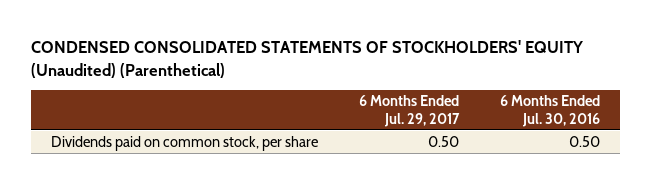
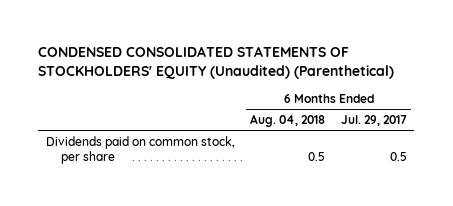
[499,94,600,127] 6 Months Ended Jul. 30, 2016 -> none
none -> [250,113,326,127] Aug. 04, 2018
[427,135,459,147] 0.50 -> [389,152,407,162] 0.5

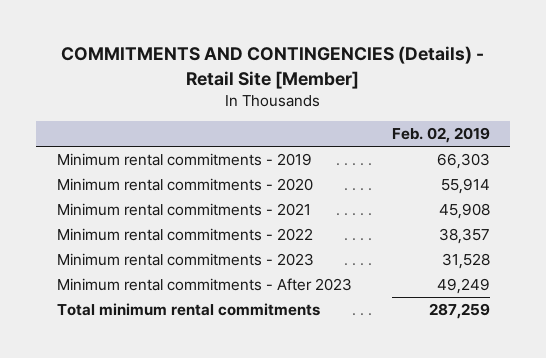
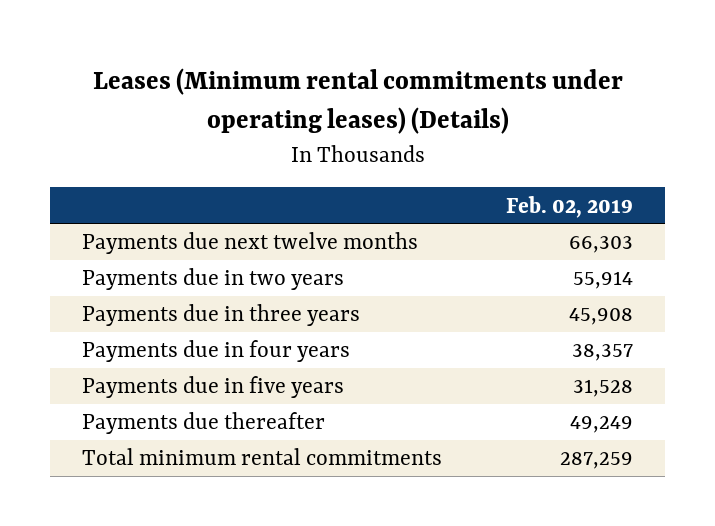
[61,46,485,89] COMMITMENTS AND CONTINGENCIES (Details) - Retail Site [Member] -> [92,68,623,135] Leases (Minimum rental commitments under operating leases) (Details)
[56,152,312,166] Minimum rental commitments - 2019 -> [82,232,419,255] Payments due next twelve months
[56,177,313,191] Minimum rental commitments - 2020 -> [82,268,345,291] Payments due in two years
[56,202,311,216] Minimum rental commitments - 2021 -> [82,304,361,327] Payments due in three years
[56,227,313,241] Minimum rental commitments - 2022 -> [82,340,351,363] Payments due in four years
[56,252,314,266] Minimum rental commitments - 2023 -> [82,376,345,399] Payments due in five years
[56,277,352,291] Minimum rental commitments - After 2023 -> [82,412,326,435] Payments due thereafter

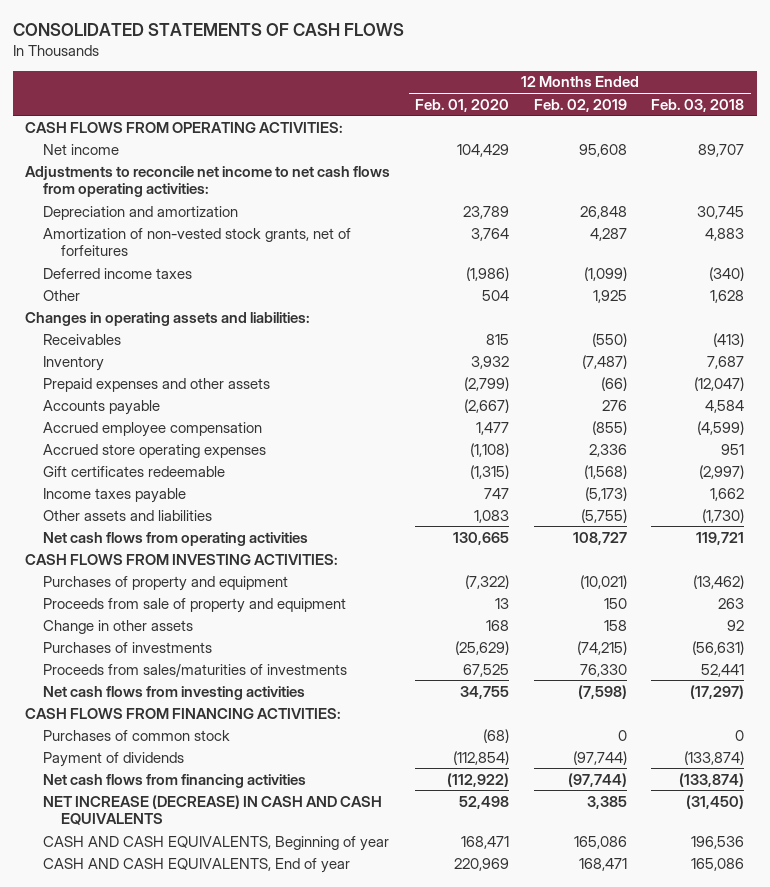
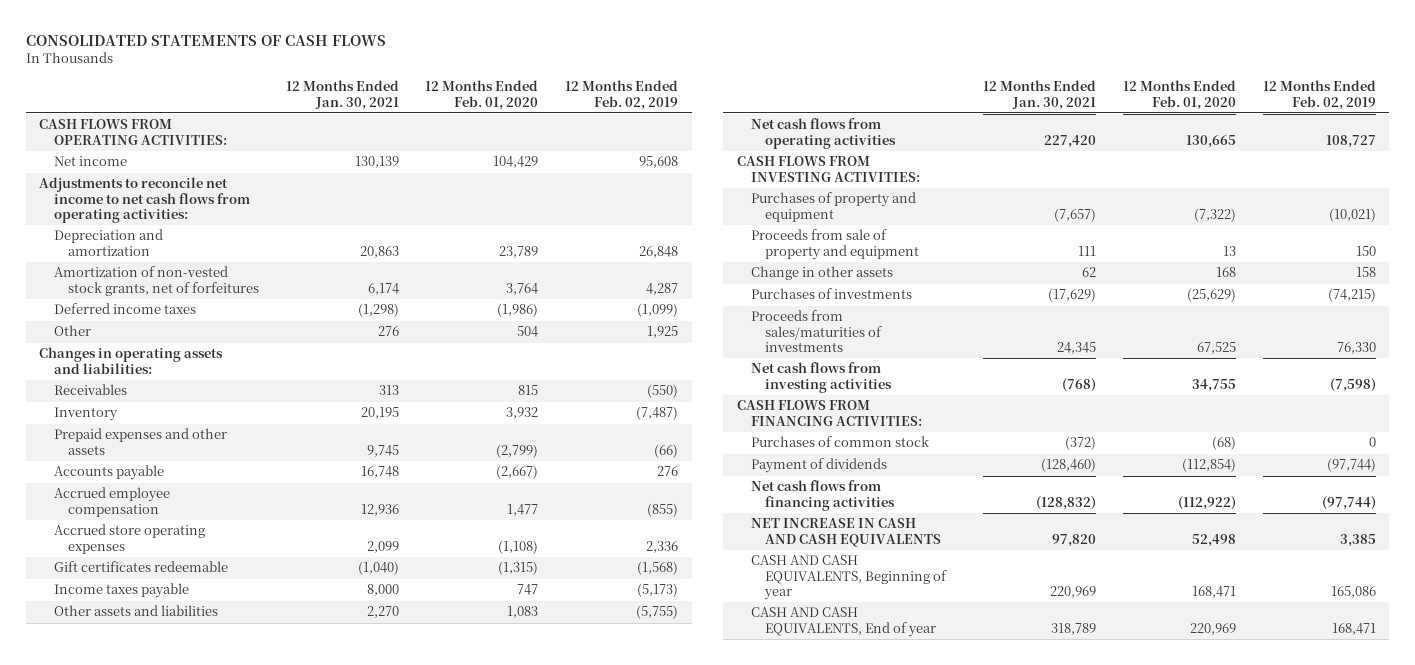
[651,98,745,112] Feb. 03, 2018 -> none
none -> [285,80,399,110] 12 Months Ended Jan. 30, 2021
[42,794,382,826] NET INCREASE (DECREASE) IN CASH AND CASH EQUIVALENTS -> [751,518,942,547] NET INCREASE IN CASH AND CASH EQUIVALENTS

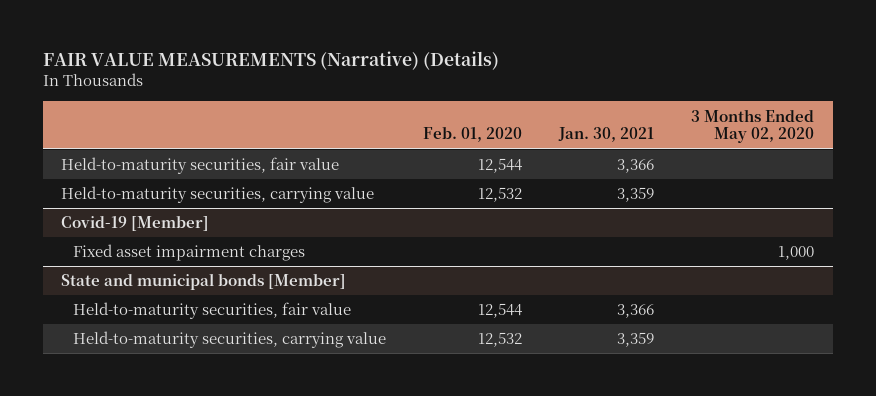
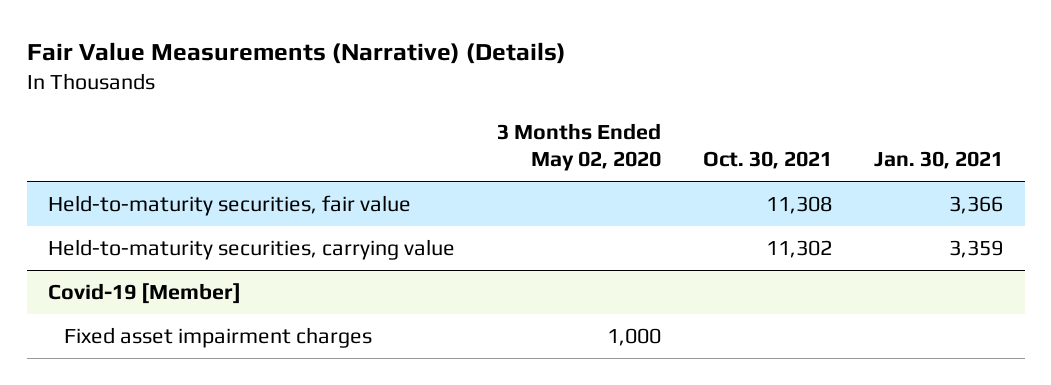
[42,51,499,71] FAIR VALUE MEASUREMENTS (Narrative) (Details) -> [26,41,566,64] Fair Value Measurements (Narrative) (Details)
[423,127,523,143] Feb. 01, 2020 -> none
none -> [703,151,833,170] Oct. 30, 2021
[61,273,347,291] State and municipal bonds [Member] -> none
[72,302,351,320] Held-to-maturity securities, fair value -> none
[72,331,386,349] Held-to-maturity securities, carrying value -> none

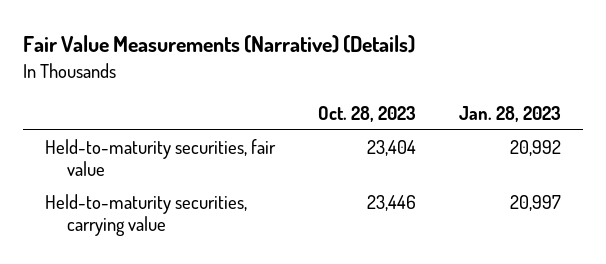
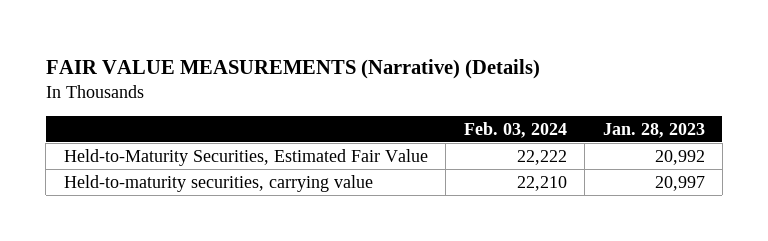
[23,35,416,54] Fair Value Measurements (Narrative) (Details) -> [45,58,540,79] FAIR VALUE MEASUREMENTS (Narrative) (Details)
[318,105,417,122] Oct. 28, 2023 -> none
none -> [463,121,567,138] Feb. 03, 2024
[44,139,276,177] Held-to-maturity securities, fair value -> [63,148,428,166] Held-to-Maturity Securities, Estimated Fair Value

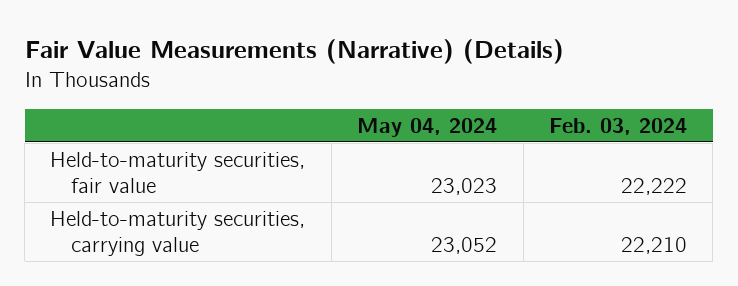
[45,58,540,79] FAIR VALUE MEASUREMENTS (Narrative) (Details) -> [24,39,564,65] Fair Value Measurements (Narrative) (Details)
[602,122,705,138] Jan. 28, 2023 -> none
none -> [357,117,498,137] May 04, 2024
[63,148,428,166] Held-to-Maturity Securities, Estimated Fair Value -> [50,151,306,193] Held-to-maturity securities, fair value

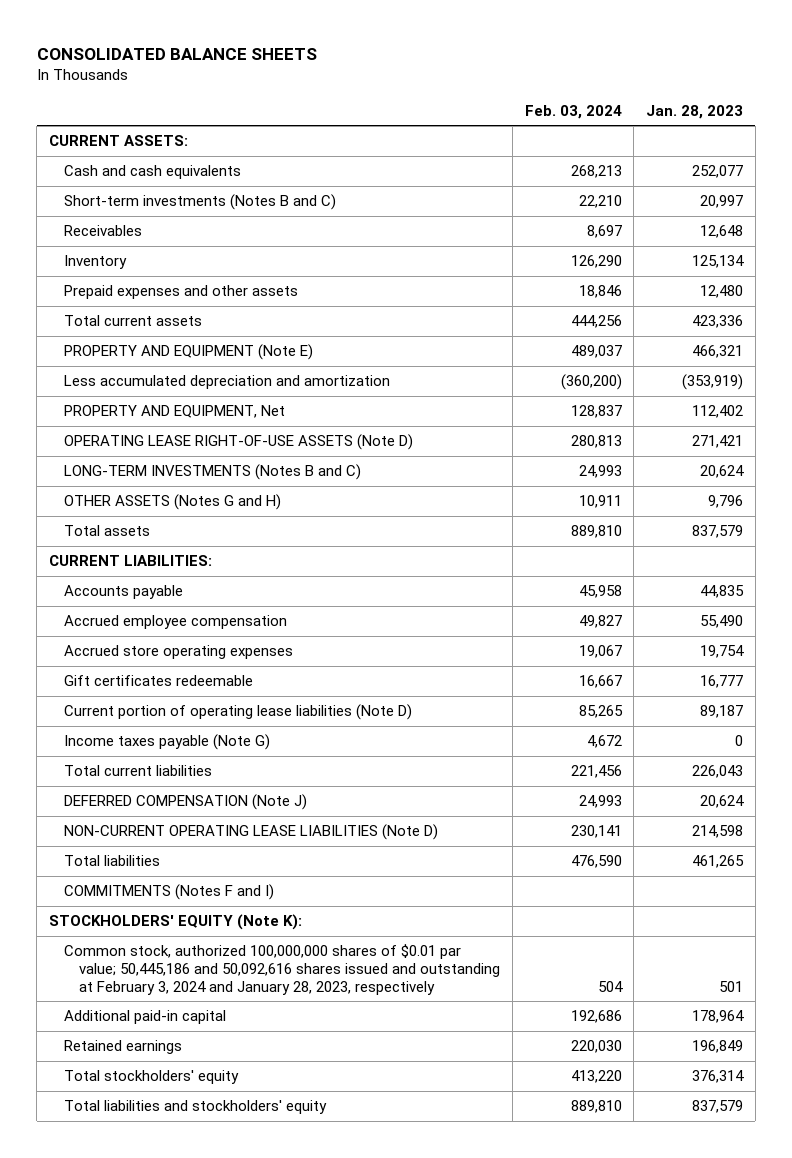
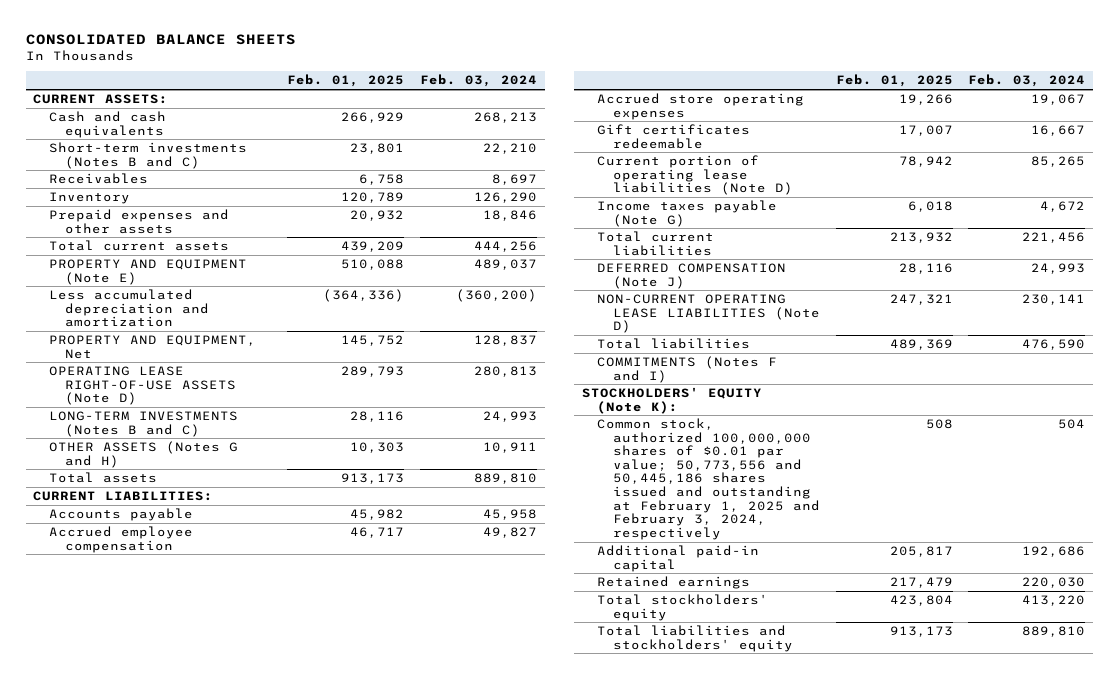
[645,104,743,119] Jan. 28, 2023 -> none
none -> [287,74,405,88] Feb. 01, 2025
[64,944,501,995] Common stock, authorized 100,000,000 shares of $0.01 par value; 50,445,186 and 50,092,616 shares issued and outstanding at February 3, 2024 and January 28, 2023, respectively -> [597,418,821,540] Common stock, authorized 100,000,000 shares of $0.01 par value; 50,773,556 and 50,445,186 shares issued and outstanding at February 1, 2025 and February 3, 2024, respectively

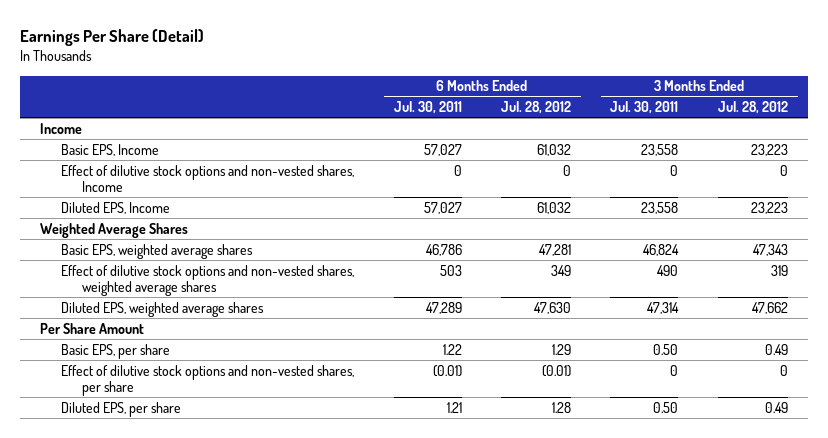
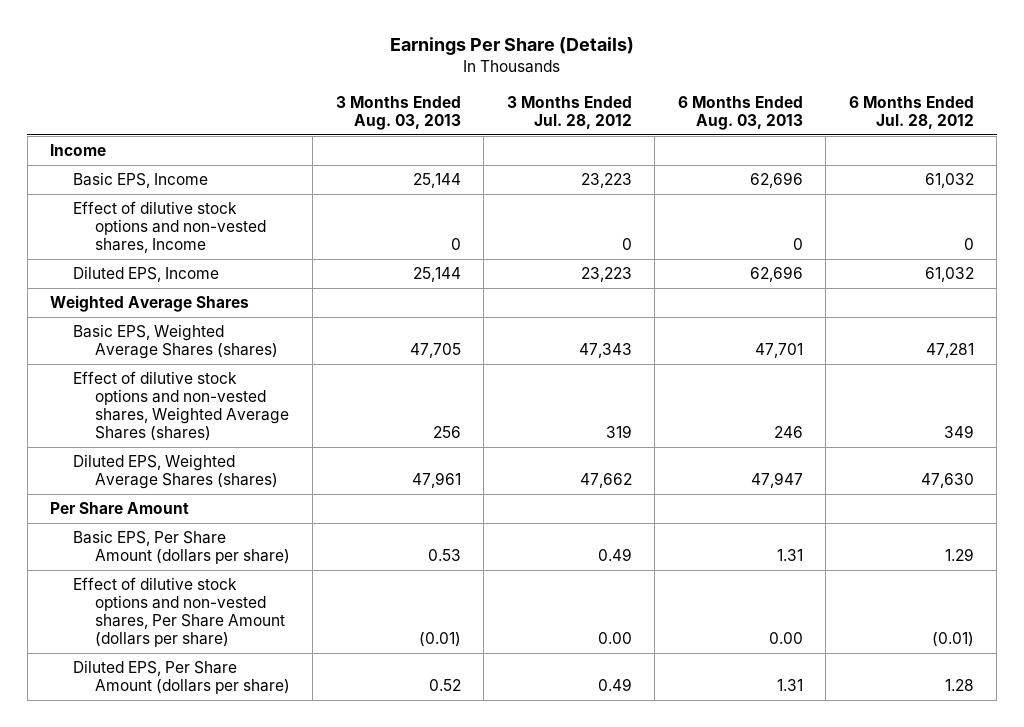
[20,29,205,47] Earnings Per Share (Detail) -> [390,37,635,56] Earnings Per Share (Details)
[393,100,462,114] Jul. 30, 2011 -> none
[610,100,679,114] Jul. 30, 2011 -> none
none -> [335,96,461,130] 3 Months Ended Aug. 03, 2013
none -> [677,96,803,130] 6 Months Ended Aug. 03, 2013
[61,243,254,259] Basic EPS, weighted average shares -> [72,324,278,360] Basic EPS, Weighted Average Shares (shares)
[61,264,355,297] Effect of dilutive stock options and non-vested shares, weighted average shares -> [72,371,289,441] Effect of dilutive stock options and non-vested shares, Weighted Average Shares (shares)
[61,301,265,317] Diluted EPS, weighted average shares -> [72,454,278,490] Diluted EPS, Weighted Average Shares (shares)
[61,343,171,359] Basic EPS, per share -> [72,530,290,565] Basic EPS, Per Share Amount (dollars per share)
[61,364,355,397] Effect of dilutive stock options and non-vested shares, per share -> [72,577,285,647] Effect of dilutive stock options and non-vested shares, Per Share Amount (dollars per share)
[779,364,788,376] 0 -> [597,631,632,644] 0.00
[61,401,182,417] Diluted EPS, per share -> [72,660,290,695] Diluted EPS, Per Share Amount (dollars per share)

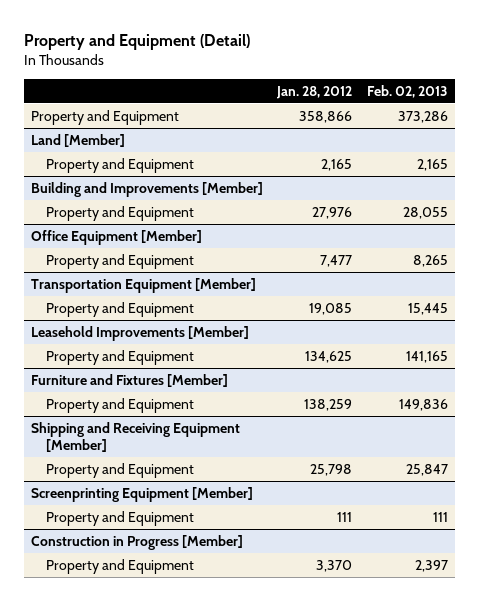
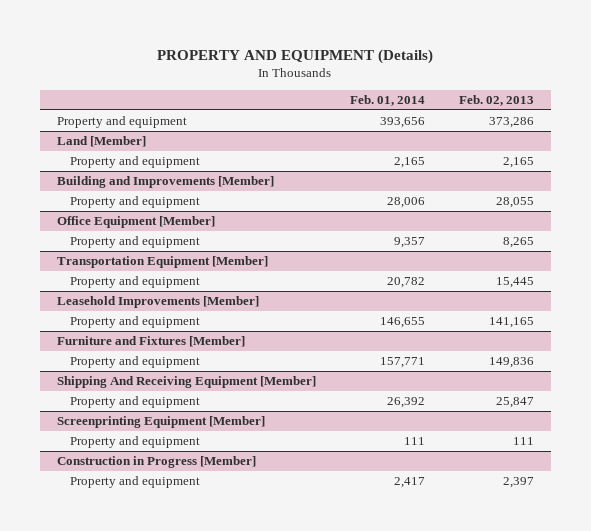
[24,33,251,50] Property and Equipment (Detail) -> [157,48,434,64] PROPERTY AND EQUIPMENT (Details)
[276,85,353,99] Jan. 28, 2012 -> none
none -> [349,95,425,107] Feb. 01, 2014
[31,109,180,125] Property and Equipment -> [56,116,187,129] Property and equipment
[45,157,194,173] Property and Equipment -> [70,156,201,169] Property and equipment
[45,205,194,221] Property and Equipment -> [70,196,201,209] Property and equipment
[45,253,194,269] Property and Equipment -> [70,236,201,249] Property and equipment
[45,301,194,317] Property and Equipment -> [70,276,201,289] Property and equipment
[45,349,194,365] Property and Equipment -> [70,316,201,329] Property and equipment
[45,397,194,413] Property and Equipment -> [70,356,201,369] Property and equipment
[31,421,241,453] Shipping and Receiving Equipment [Member] -> [56,376,316,389] Shipping And Receiving Equipment [Member]
[45,462,194,478] Property and Equipment -> [70,396,201,409] Property and equipment
[45,510,194,526] Property and Equipment -> [70,436,201,449] Property and equipment
[45,558,194,574] Property and Equipment -> [70,476,201,489] Property and equipment

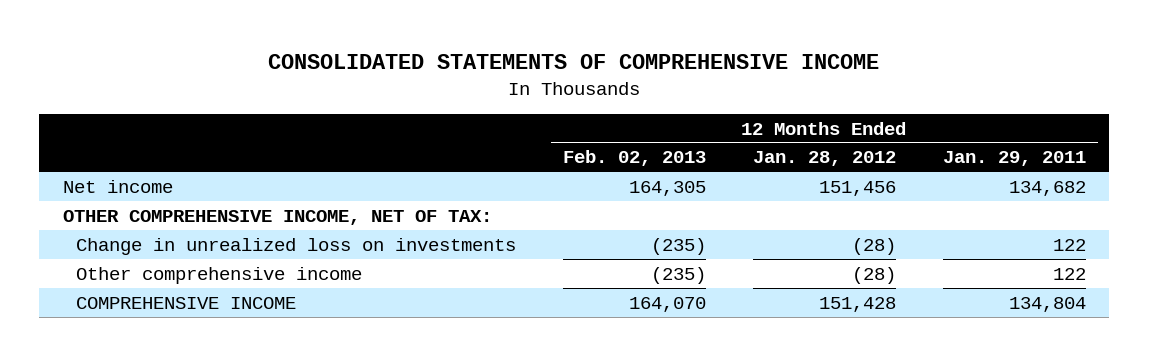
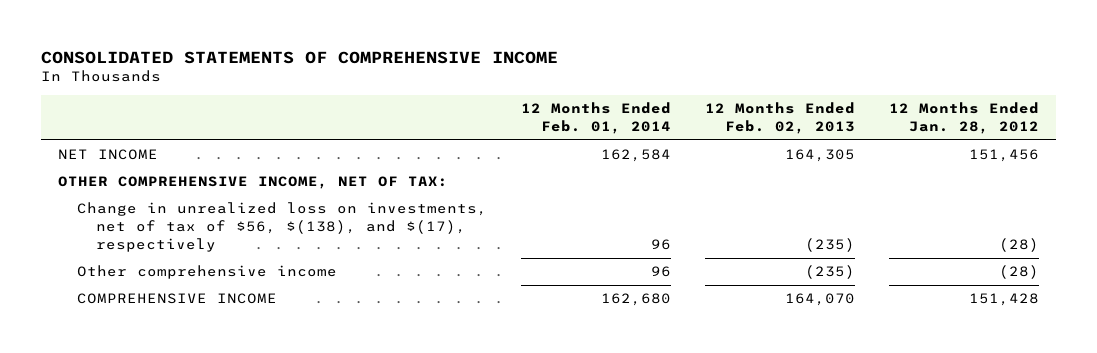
[942,151,1086,167] Jan. 29, 2011 -> none
none -> [520,102,671,135] 12 Months Ended Feb. 01, 2014
[62,179,173,193] Net income -> [58,149,159,161] NET INCOME
[76,237,517,255] Change in unrealized loss on investments -> [76,202,487,252] Change in unrealized loss on investments, net of tax of $56, $(138), and $(17), respectively

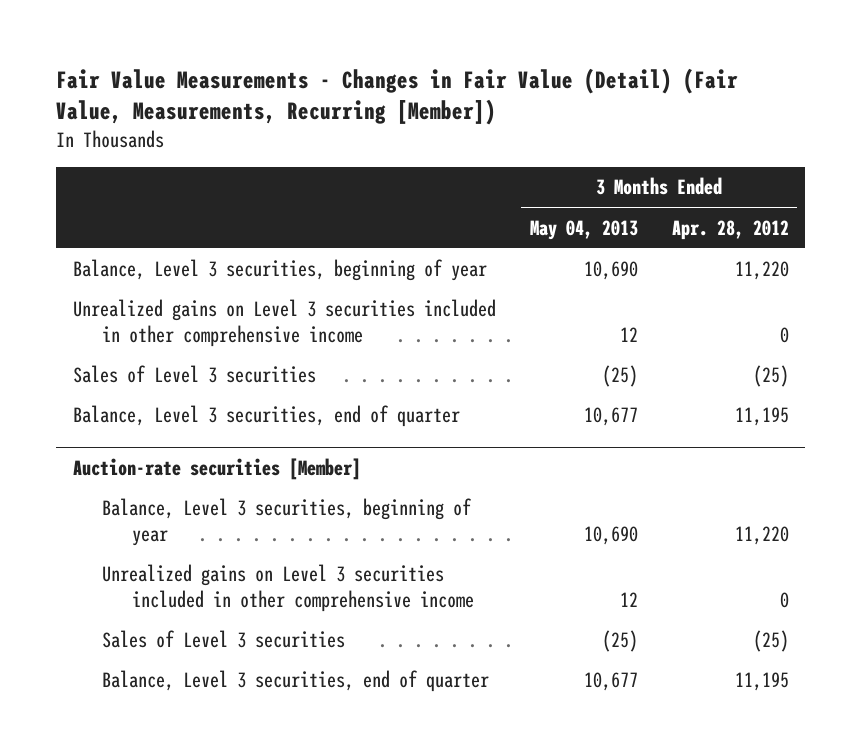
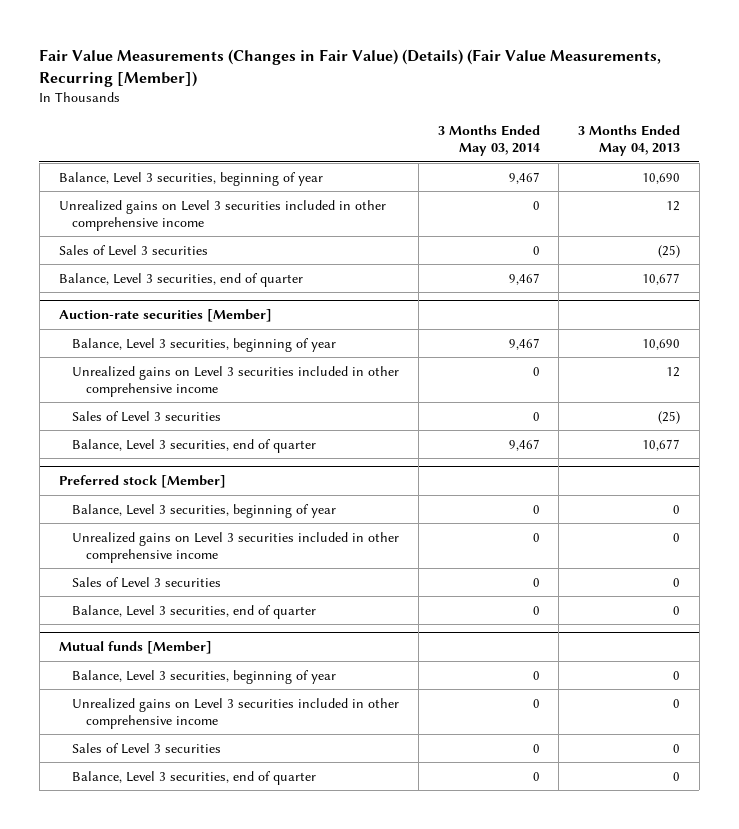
[55,67,738,126] Fair Value Measurements - Changes in Fair Value (Detail) (Fair Value, Measurements, Recurring [Member]) -> [39,49,662,88] Fair Value Measurements (Changes in Fair Value) (Details) (Fair Value Measurements, Recurring [Member])
[671,219,789,240] Apr. 28, 2012 -> none
none -> [437,124,540,157] 3 Months Ended May 03, 2014
none -> [58,475,226,489] Preferred stock [Member]
none -> [72,503,337,518] Balance, Level 3 securities, beginning of year
none -> [72,531,400,563] Unrealized gains on Level 3 securities included in other comprehensive income
none -> [72,576,222,588] Sales of Level 3 securities
none -> [72,604,317,619] Balance, Level 3 securities, end of quarter
none -> [58,641,212,655] Mutual funds [Member]
none -> [72,669,337,684] Balance, Level 3 securities, beginning of year
none -> [72,697,400,729] Unrealized gains on Level 3 securities included in other comprehensive income
none -> [72,742,222,754] Sales of Level 3 securities
none -> [72,770,317,785] Balance, Level 3 securities, end of quarter

